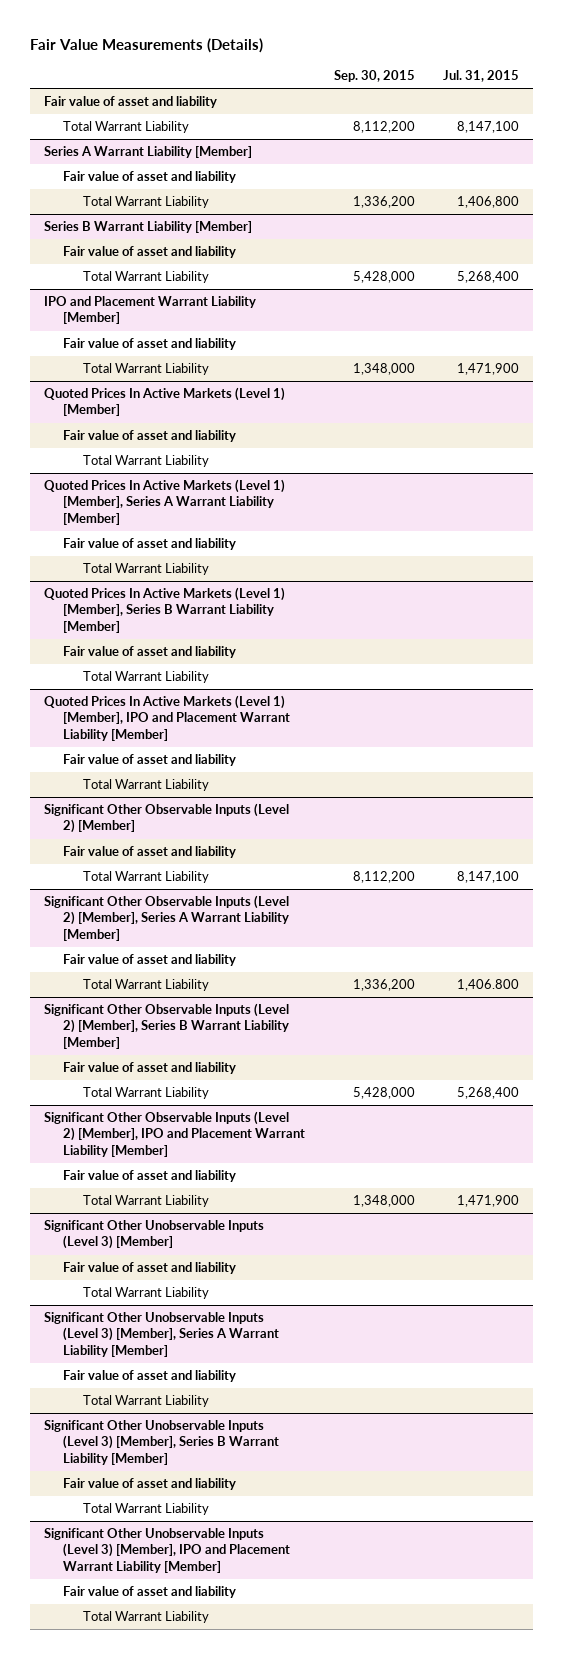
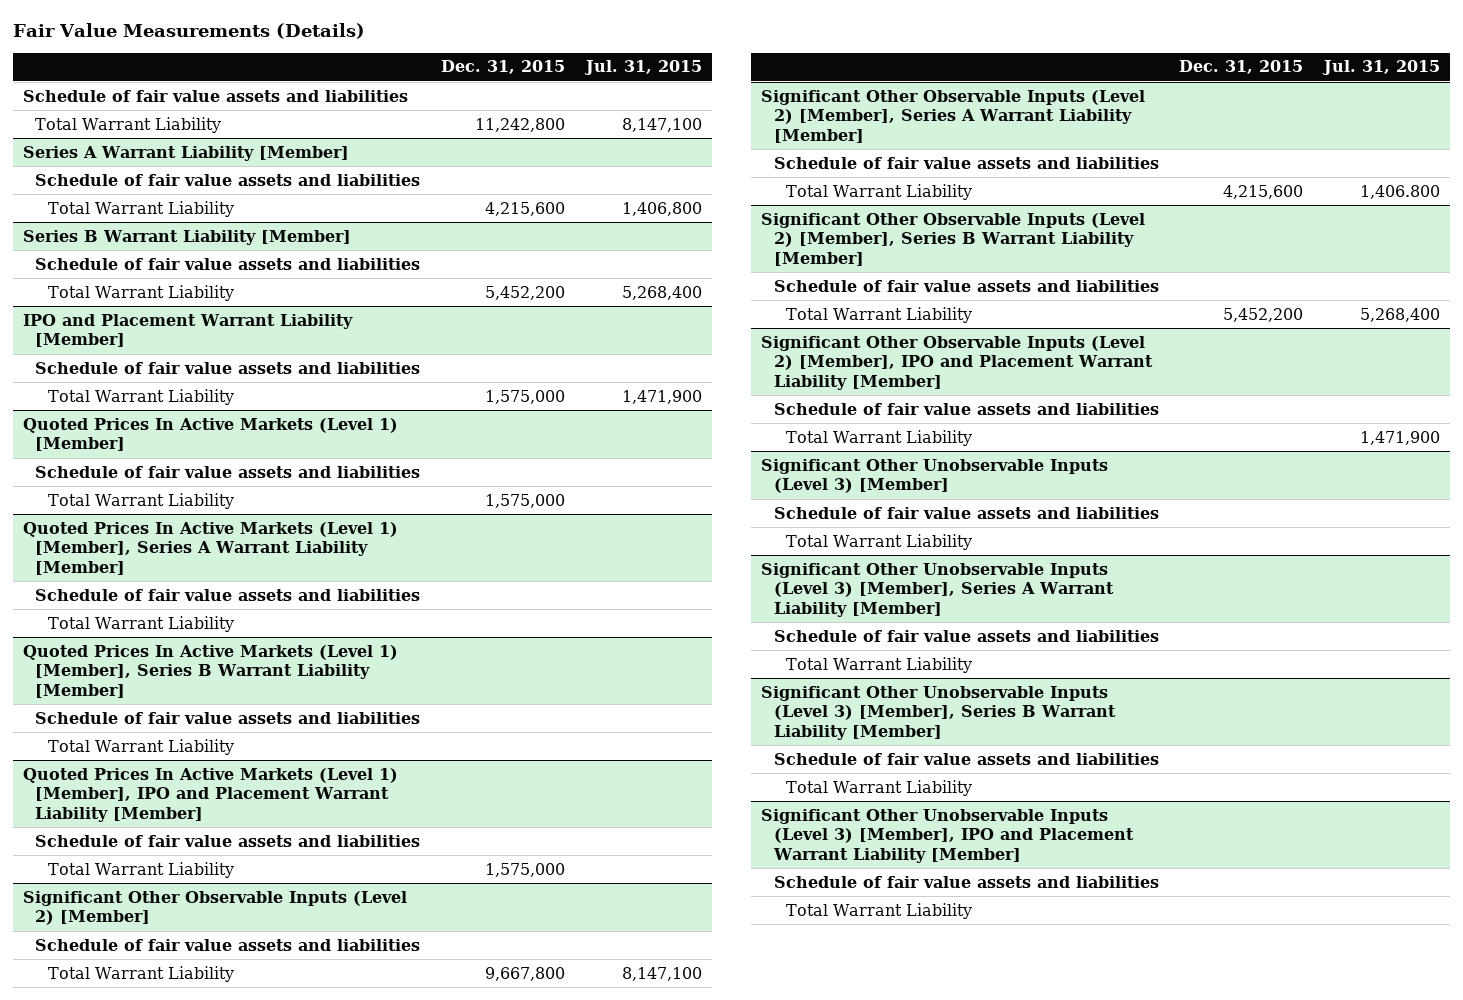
[333,70,415,83] Sep. 30, 2015 -> none
none -> [440,60,565,75] Dec. 31, 2015
[44,96,218,109] Fair value of asset and liability -> [23,89,409,102] Schedule of fair value assets and liabilities
[63,171,237,184] Fair value of asset and liability -> [35,173,421,186] Schedule of fair value assets and liabilities
[63,246,237,259] Fair value of asset and liability -> [35,257,421,270] Schedule of fair value assets and liabilities
[63,338,237,351] Fair value of asset and liability -> [35,361,421,374] Schedule of fair value assets and liabilities
[63,430,237,443] Fair value of asset and liability -> [35,465,421,478] Schedule of fair value assets and liabilities
[63,538,237,551] Fair value of asset and liability -> [35,588,421,601] Schedule of fair value assets and liabilities
[63,646,237,659] Fair value of asset and liability -> [35,711,421,724] Schedule of fair value assets and liabilities
[63,754,237,767] Fair value of asset and liability -> [35,834,421,847] Schedule of fair value assets and liabilities
[63,846,237,859] Fair value of asset and liability -> [35,938,421,951] Schedule of fair value assets and liabilities
[63,954,237,967] Fair value of asset and liability -> [773,156,1159,169] Schedule of fair value assets and liabilities
[63,1062,237,1075] Fair value of asset and liability -> [773,279,1159,292] Schedule of fair value assets and liabilities
[63,1170,237,1183] Fair value of asset and liability -> [773,402,1159,415] Schedule of fair value assets and liabilities
[63,1262,237,1275] Fair value of asset and liability -> [773,506,1159,519] Schedule of fair value assets and liabilities
[63,1370,237,1383] Fair value of asset and liability -> [773,629,1159,642] Schedule of fair value assets and liabilities
[63,1478,237,1491] Fair value of asset and liability -> [773,752,1159,765] Schedule of fair value assets and liabilities
[63,1586,237,1599] Fair value of asset and liability -> [773,875,1159,888] Schedule of fair value assets and liabilities

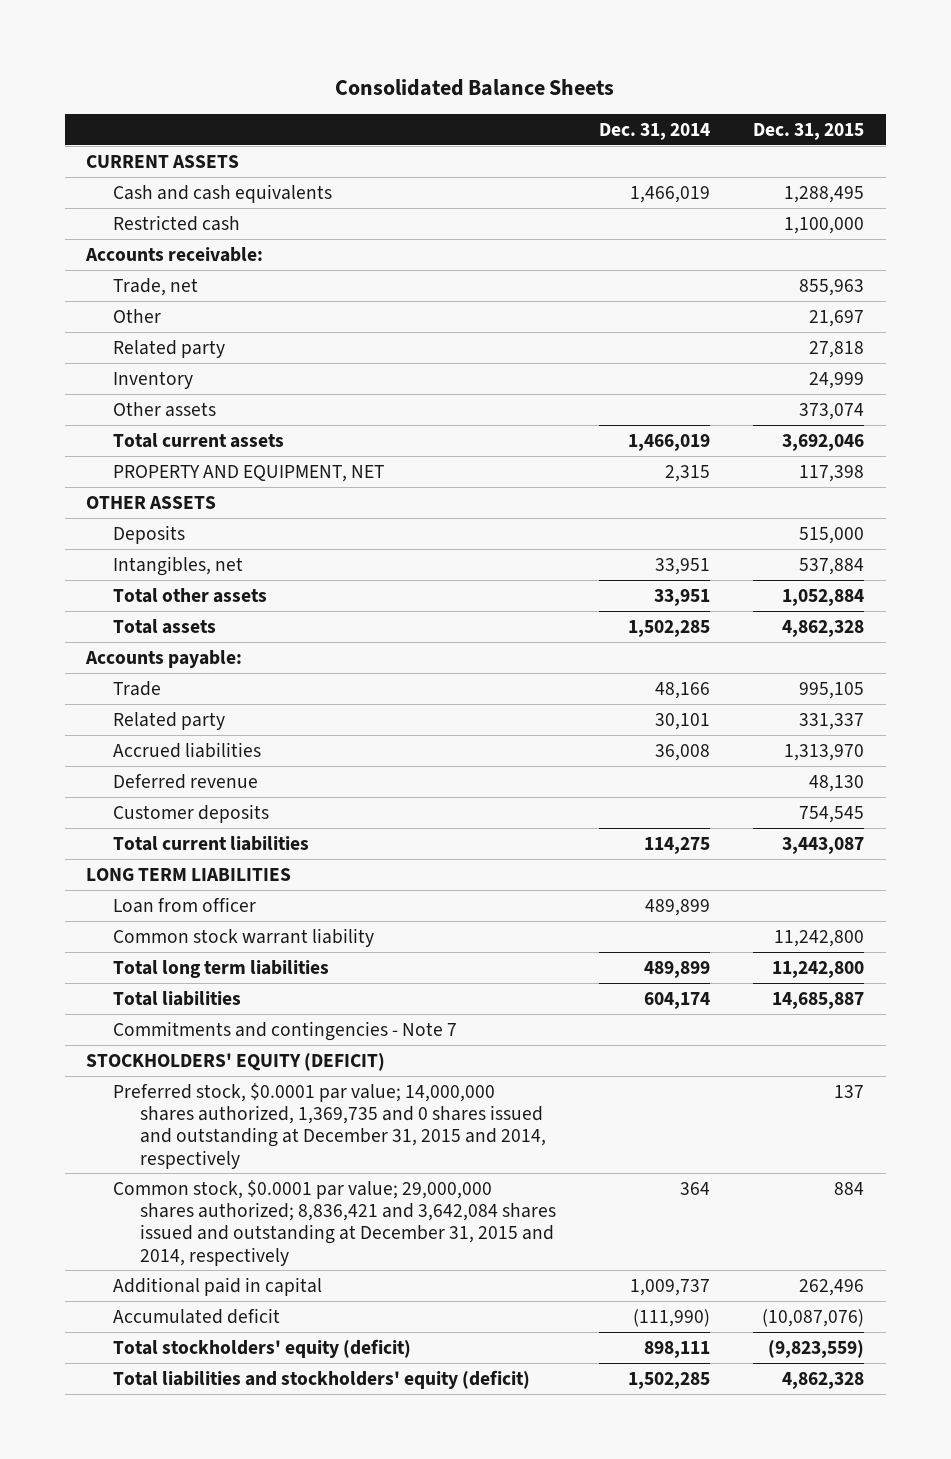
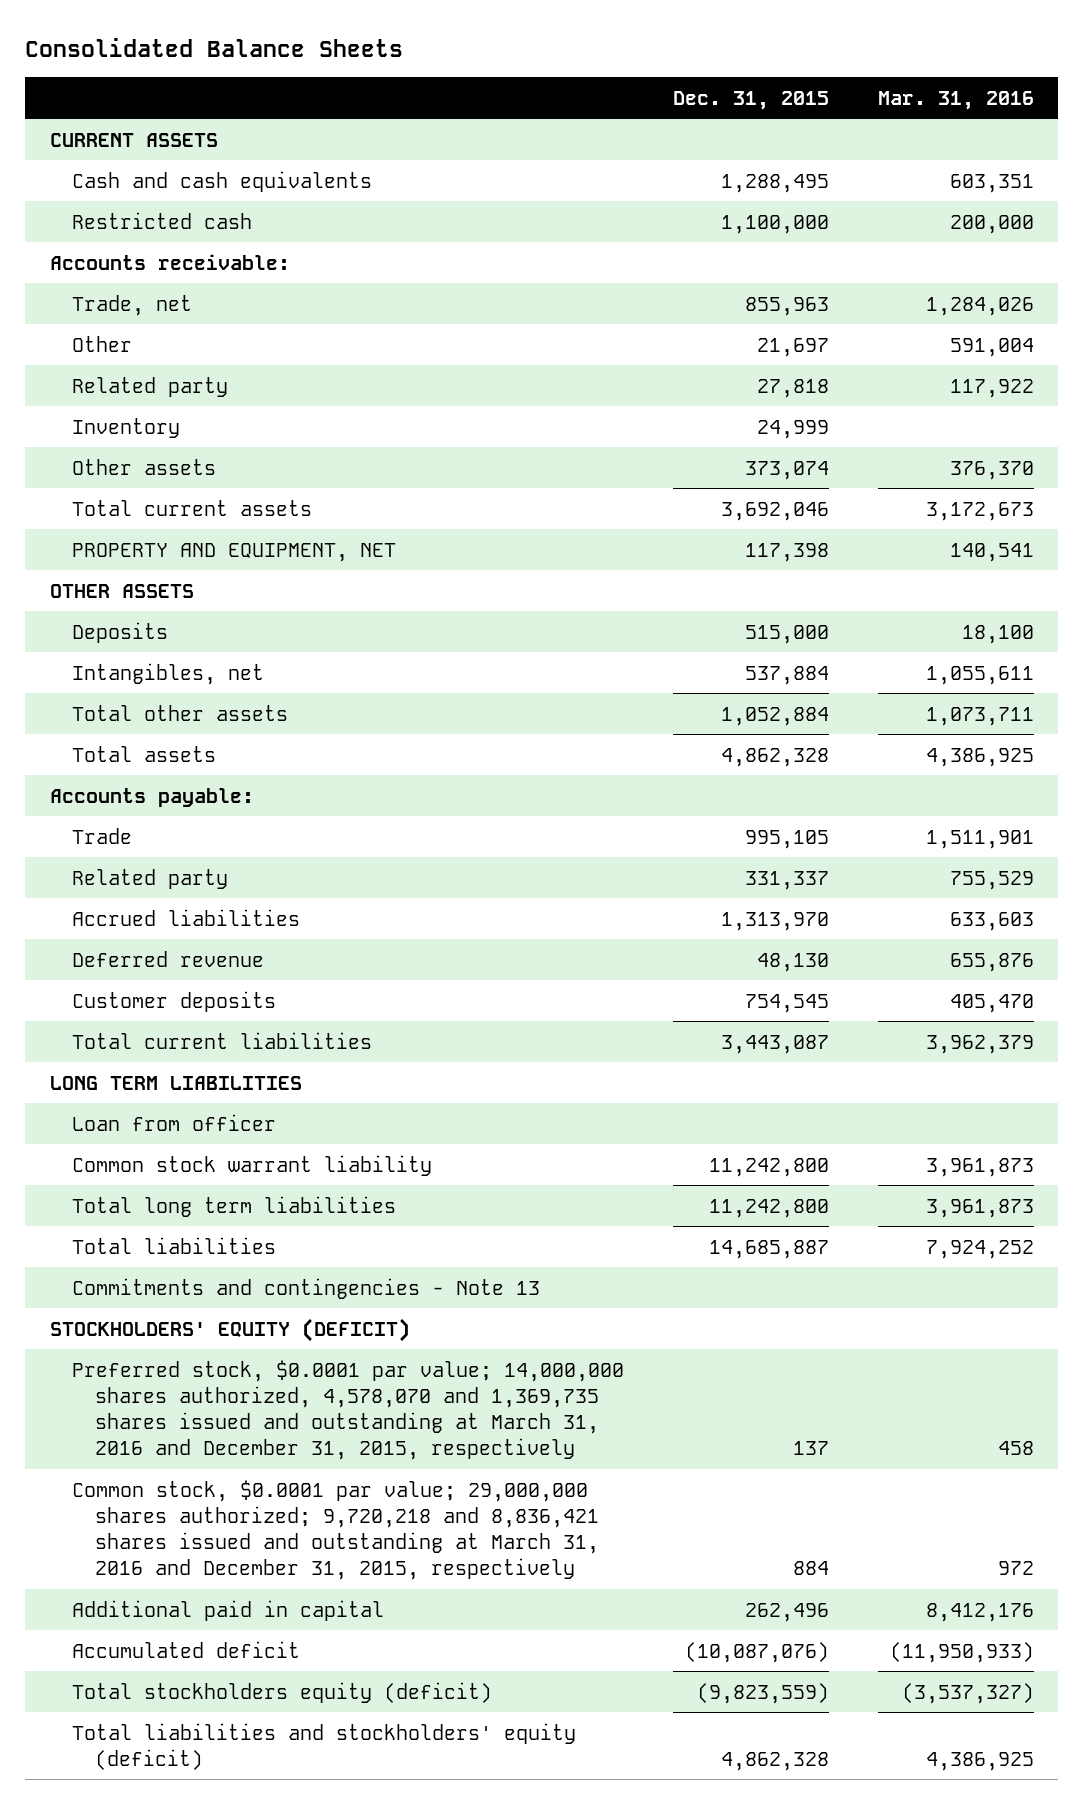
[599,122,711,140] Dec. 31, 2014 -> none
none -> [877,90,1034,110] Mar. 31, 2016
[113,1020,458,1041] Commitments and contingencies - Note 7 -> [72,1277,541,1299] Commitments and contingencies - Note 13
[113,1082,547,1169] Preferred stock, $0.0001 par value; 14,000,000 shares authorized, 1,369,735 and 0 shares issued and outstanding at December 31, 2015 and 2014, respectively -> [72,1359,625,1461] Preferred stock, $0.0001 par value; 14,000,000 shares authorized, 4,578,070 and 1,369,735 shares issued and outstanding at March 31, 2016 and December 31, 2015, respectively
[113,1179,557,1266] Common stock, $0.0001 par value; 29,000,000 shares authorized; 8,836,421 and 3,642,084 shares issued and outstanding at December 31, 2015 and 2014, respectively -> [72,1479,599,1581] Common stock, $0.0001 par value; 29,000,000 shares authorized; 9,720,218 and 8,836,421 shares issued and outstanding at March 31, 2016 and December 31, 2015, respectively
[113,1338,412,1358] Total stockholders' equity (deficit) -> [72,1681,493,1703] Total stockholders equity (deficit)

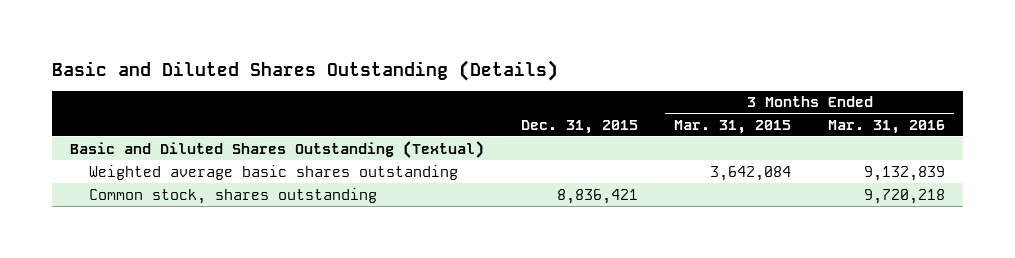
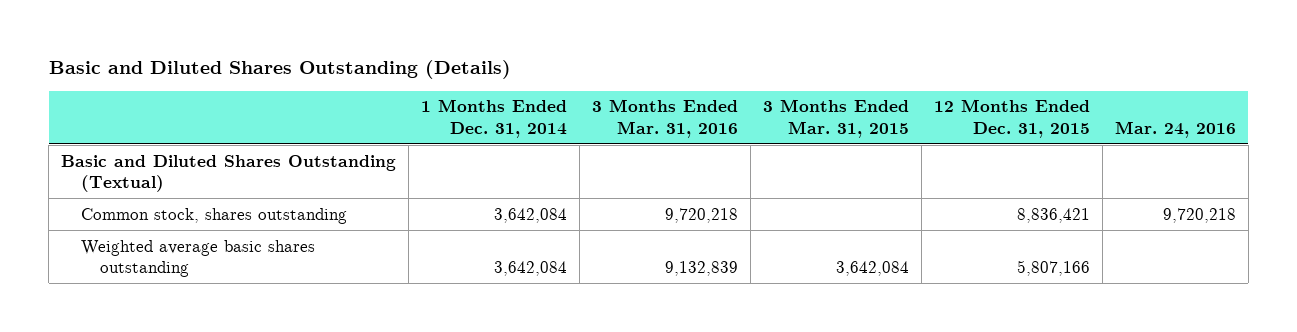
[520,119,638,134] Dec. 31, 2015 -> none
none -> [420,99,567,138] 1 Months Ended Dec. 31, 2014
none -> [933,99,1090,138] 12 Months Ended Dec. 31, 2015
none -> [1114,120,1236,138] Mar. 24, 2016
[88,164,458,180] Weighted average basic shares outstanding -> [80,239,315,277] Weighted average basic shares outstanding

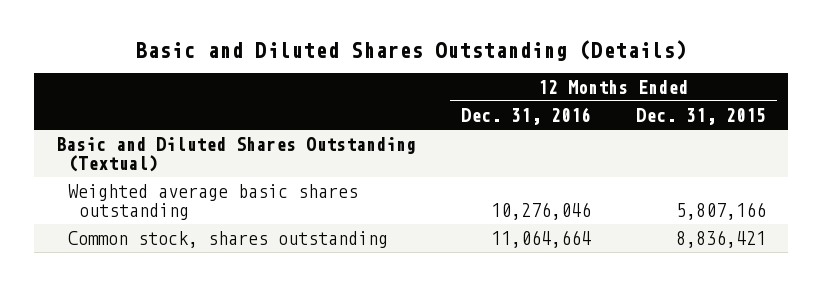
[420,99,567,138] 1 Months Ended Dec. 31, 2014 -> none
[591,99,738,138] 3 Months Ended Mar. 31, 2016 -> none
[762,99,909,138] 3 Months Ended Mar. 31, 2015 -> none
[1114,120,1236,138] Mar. 24, 2016 -> none
none -> [461,106,592,125] Dec. 31, 2016
[80,207,347,224] Common stock, shares outstanding -> [67,231,388,249] Common stock, shares outstanding

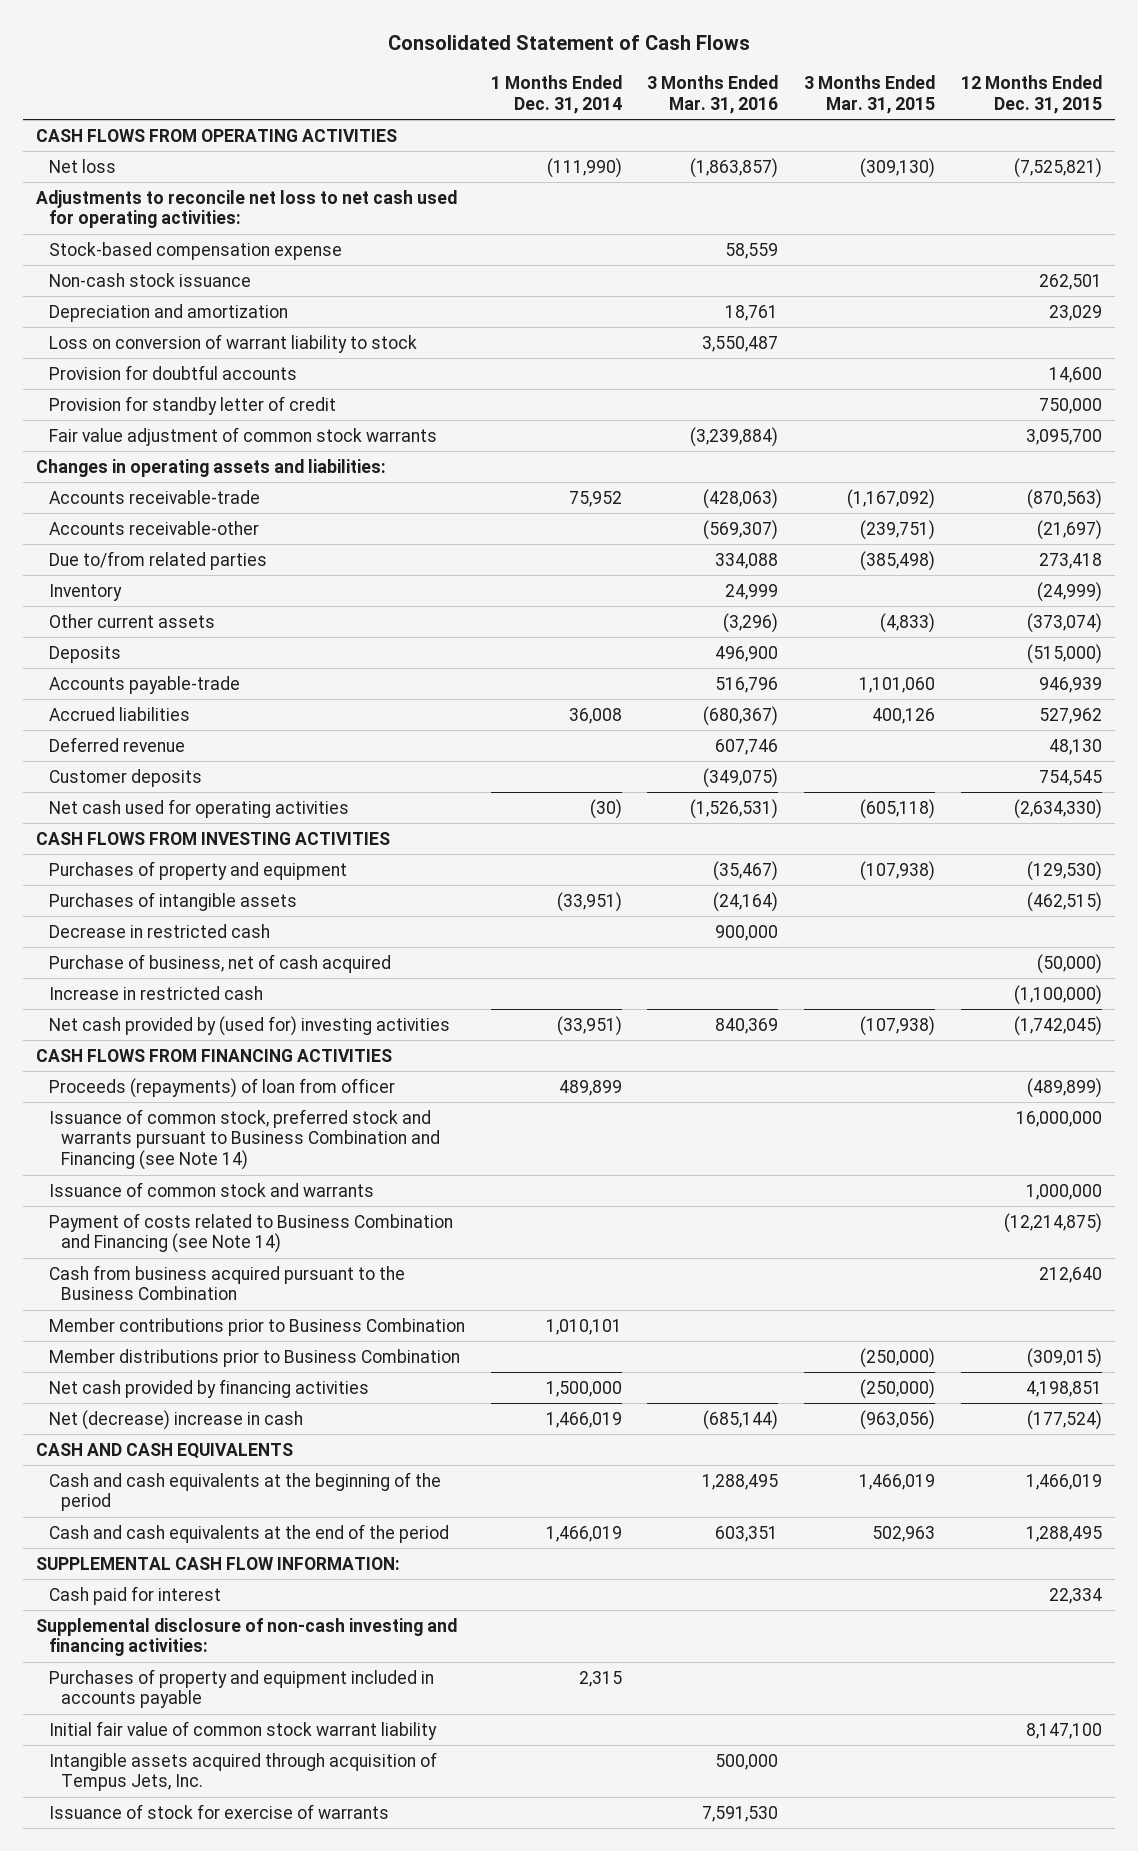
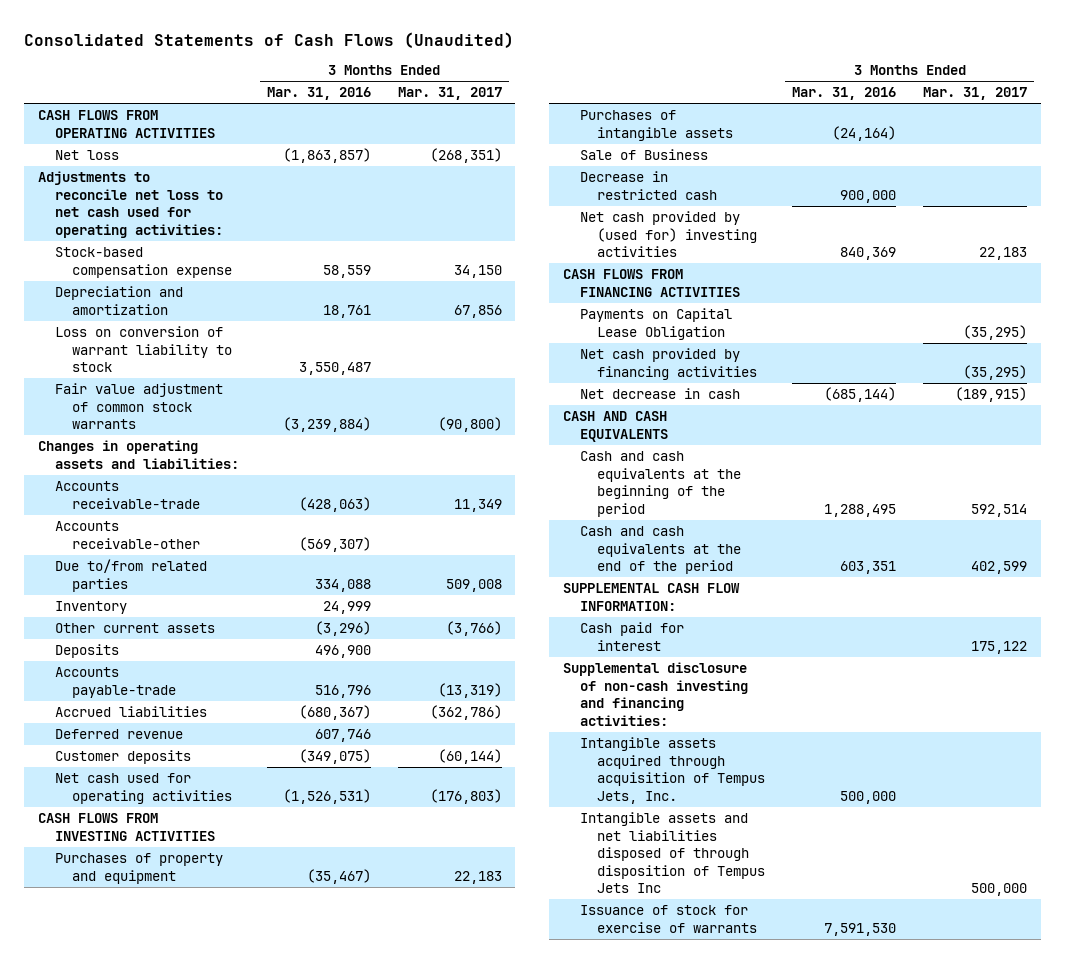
[388,35,751,51] Consolidated Statement of Cash Flows -> [24,31,515,48] Consolidated Statements of Cash Flows (Unaudited)
[490,75,622,114] 1 Months Ended Dec. 31, 2014 -> none
[804,75,936,114] 3 Months Ended Mar. 31, 2015 -> none
[961,75,1103,114] 12 Months Ended Dec. 31, 2015 -> none
none -> [397,87,502,101] Mar. 31, 2017
[48,272,251,287] Non-cash stock issuance -> none
[48,364,297,380] Provision for doubtful accounts -> none
[48,395,336,415] Provision for standby letter of credit -> none
none -> [580,149,709,161] Sale of Business
[48,953,391,973] Purchase of business, net of cash acquired -> none
[48,985,263,1000] Increase in restricted cash -> none
[48,1077,395,1098] Proceeds (repayments) of loan from officer -> none
[48,1108,441,1171] Issuance of common stock, preferred stock and warrants pursuant to Business Combination and Financing (see Note 14) -> none
[48,1181,374,1197] Issuance of common stock and warrants -> none
[48,1212,453,1254] Payment of costs related to Business Combination and Financing (see Note 14) -> none
[48,1264,405,1301] Cash from business acquired pursuant to the Business Combination -> none
[48,1317,465,1336] Member contributions prior to Business Combination -> none
[48,1348,460,1367] Member distributions prior to Business Combination -> none
none -> [580,308,733,340] Payments on Capital Lease Obligation
[48,1409,303,1430] Net (decrease) increase in cash -> [580,388,741,400] Net decrease in cash
[48,1668,434,1709] Purchases of property and equipment included in accounts payable -> none
[48,1720,437,1740] Initial fair value of common stock warrant liability -> none
none -> [580,812,766,894] Intangible assets and net liabilities disposed of through disposition of Tempus Jets Inc

